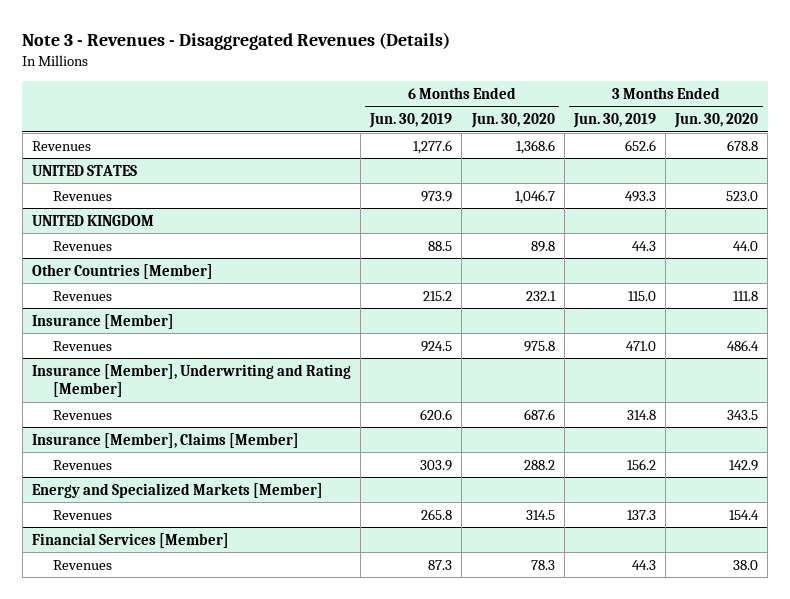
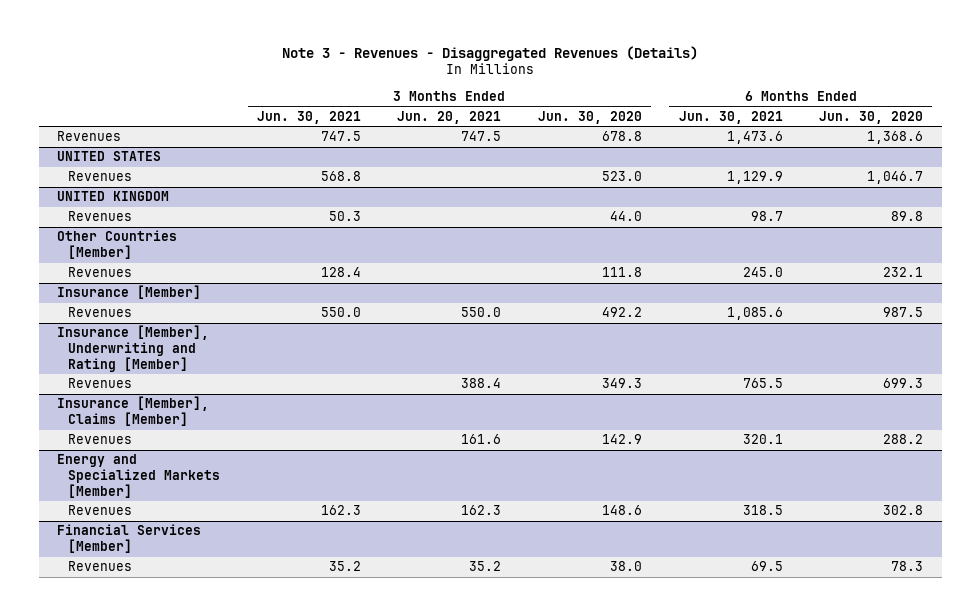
[369,113,453,129] Jun. 30, 2019 -> none
[572,113,656,129] Jun. 30, 2019 -> none
none -> [256,110,361,124] Jun. 30, 2021
none -> [397,110,502,124] Jun. 20, 2021
none -> [678,110,783,124] Jun. 30, 2021
[523,340,555,352] 975.8 -> [883,307,924,318] 987.5
[727,339,760,351] 486.4 -> [601,307,642,318] 492.2
[523,408,555,420] 687.6 -> [883,378,924,389] 699.3
[727,409,759,420] 343.5 -> [601,378,642,389] 349.3
[525,509,555,520] 314.5 -> [883,505,924,516] 302.8
[729,509,760,520] 154.4 -> [601,505,642,516] 148.6

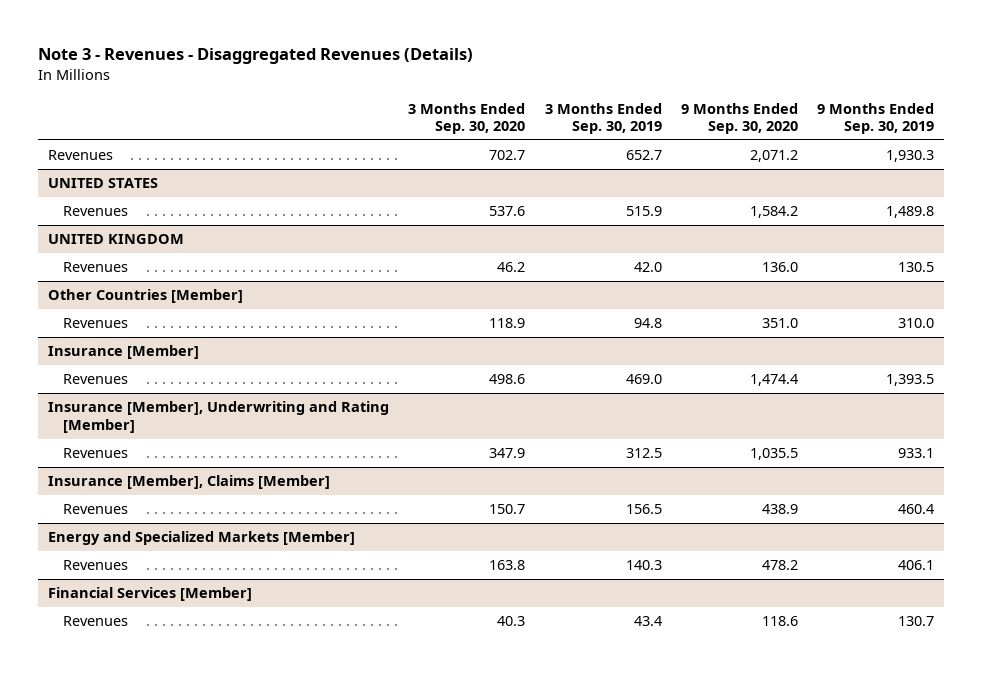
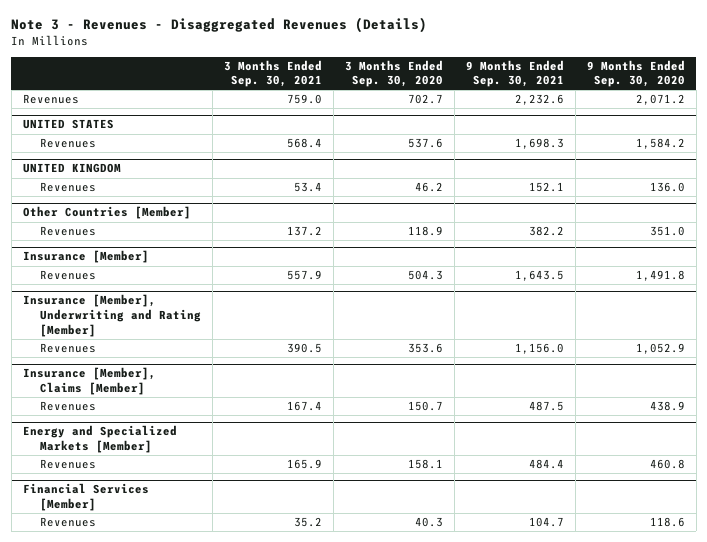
[544,102,662,134] 3 Months Ended Sep. 30, 2019 -> none
[817,102,935,134] 9 Months Ended Sep. 30, 2019 -> none
none -> [223,59,322,88] 3 Months Ended Sep. 30, 2021
none -> [465,59,564,88] 9 Months Ended Sep. 30, 2021
[489,374,526,385] 498.6 -> [407,270,443,281] 504.3
[749,374,798,387] 1,474.4 -> [635,270,685,282] 1,491.8
[489,448,526,459] 347.9 -> [407,343,443,354] 353.6
[749,448,798,461] 1,035.5 -> [635,343,685,355] 1,052.9
[489,560,526,571] 163.8 -> [407,459,443,470] 158.1
[761,560,798,571] 478.2 -> [649,459,685,470] 460.8

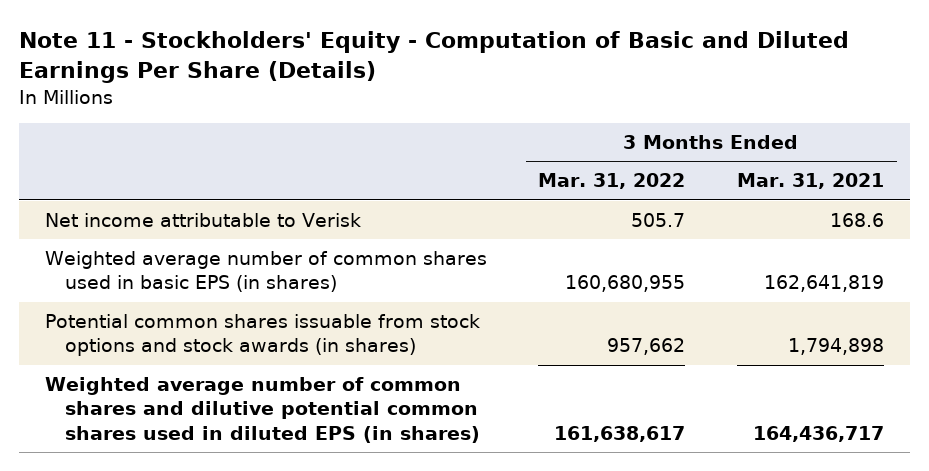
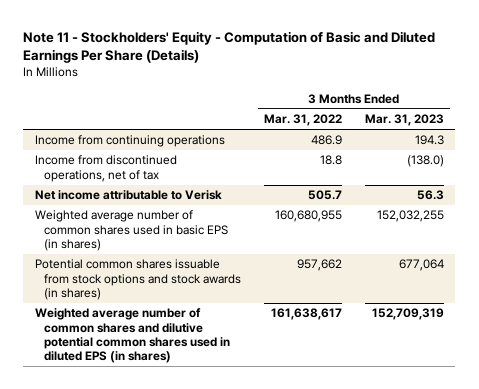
[737,173,885,190] Mar. 31, 2021 -> none
none -> [365,114,445,127] Mar. 31, 2023
none -> [34,135,225,148] Income from continuing operations
none -> [34,155,177,182] Income from discontinued operations, net of tax

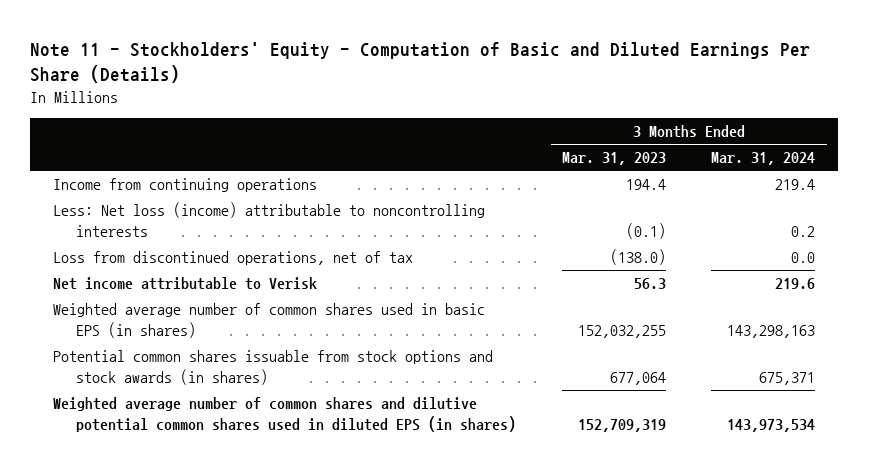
[264,114,343,127] Mar. 31, 2022 -> none
none -> [711,152,816,166] Mar. 31, 2024
[415,135,445,146] 194.3 -> [625,179,666,191] 194.4
none -> [53,202,486,237] Less: Net loss (income) attributable to noncontrolling interests
[34,155,177,182] Income from discontinued operations, net of tax -> [53,251,414,266] Loss from discontinued operations, net of tax

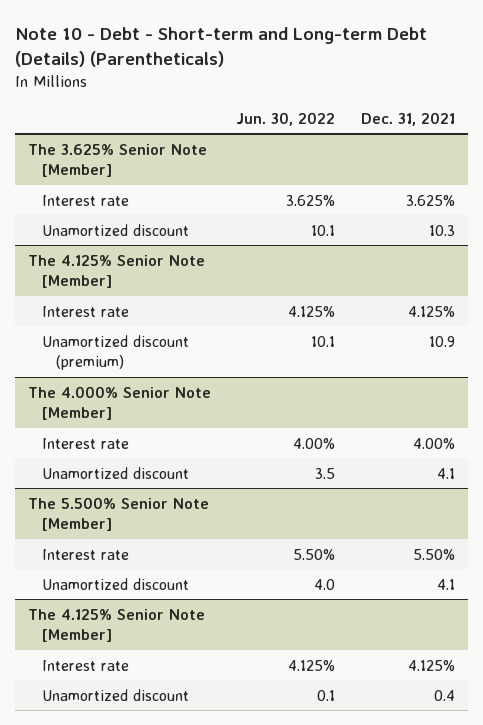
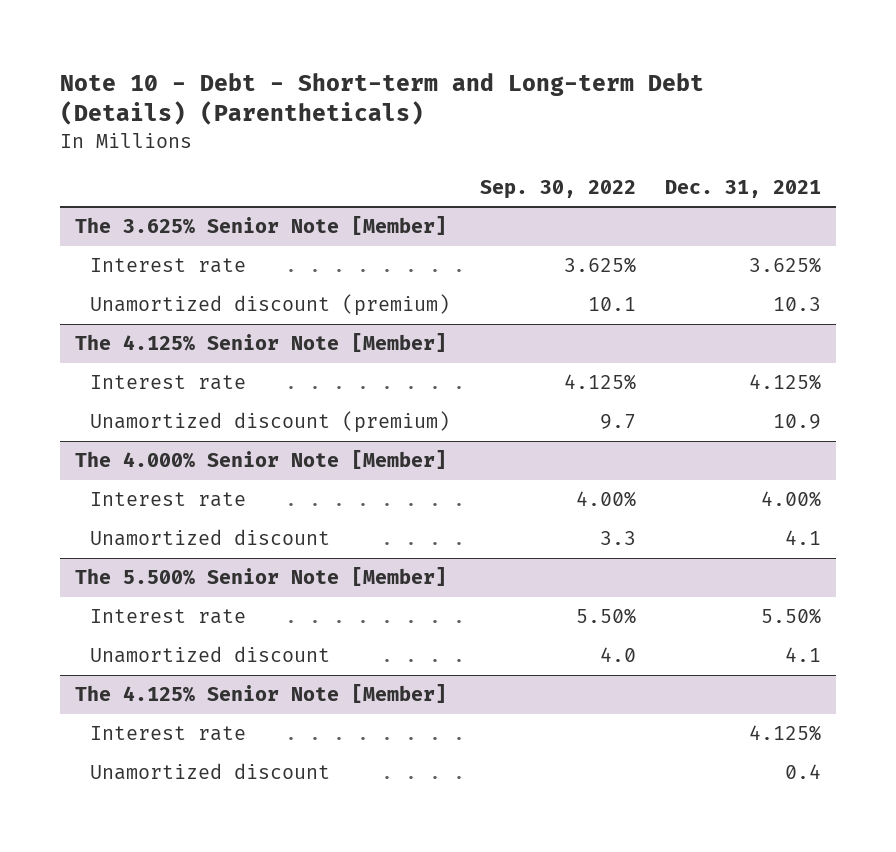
[236,111,336,126] Jun. 30, 2022 -> none
none -> [479,179,636,199] Sep. 30, 2022
[41,223,189,236] Unamortized discount -> [89,294,450,317] Unamortized discount (premium)

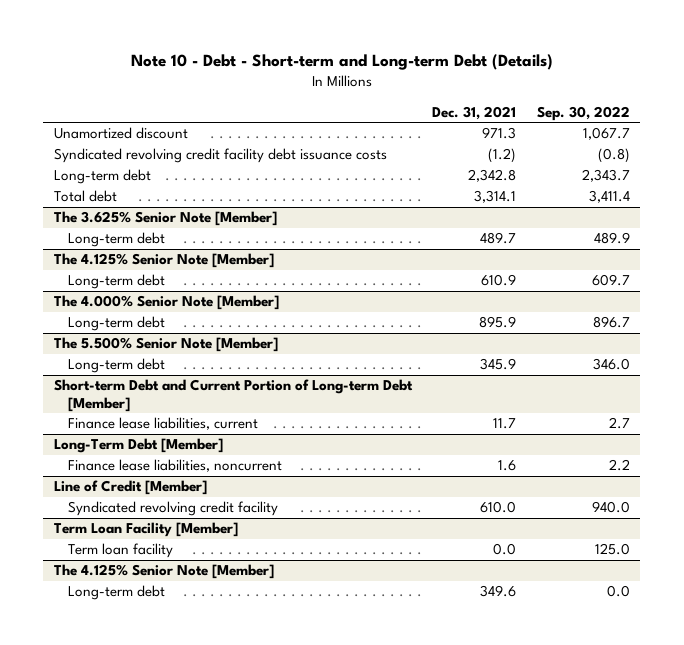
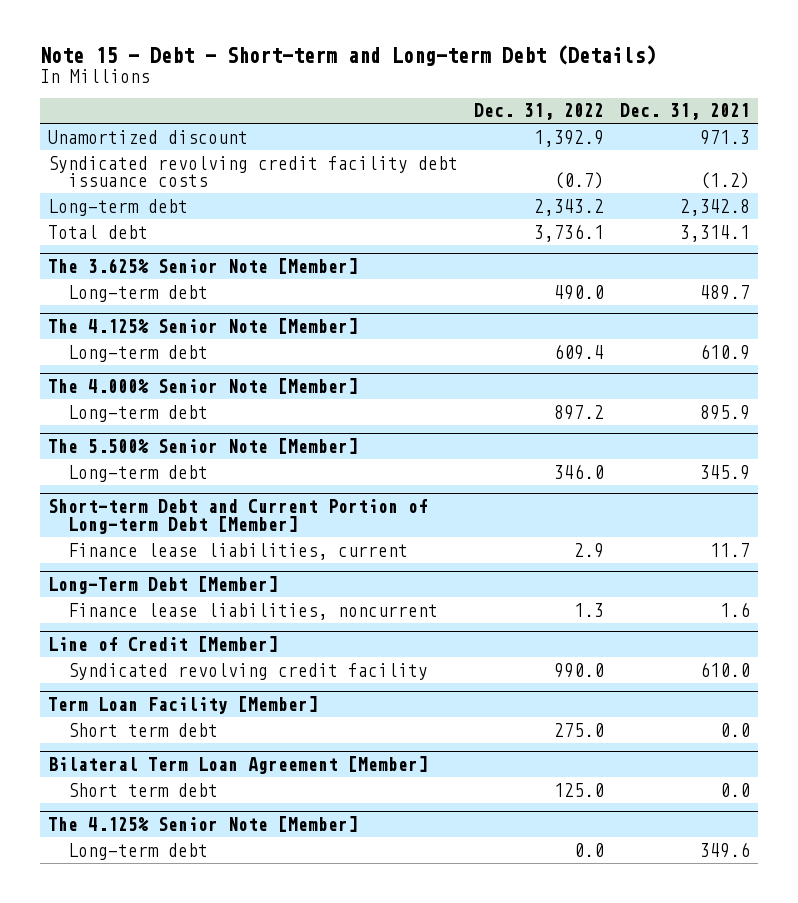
[130,54,553,71] Note 10 - Debt - Short-term and Long-term Debt (Details) -> [40,45,657,67] Note 15 - Debt - Short-term and Long-term Debt (Details)
[536,105,630,121] Sep. 30, 2022 -> none
none -> [473,103,604,121] Dec. 31, 2022
[67,543,173,559] Term loan facility -> [67,722,218,737] Short term debt
none -> [48,756,429,775] Bilateral Term Loan Agreement [Member]
none -> [67,782,218,797] Short term debt

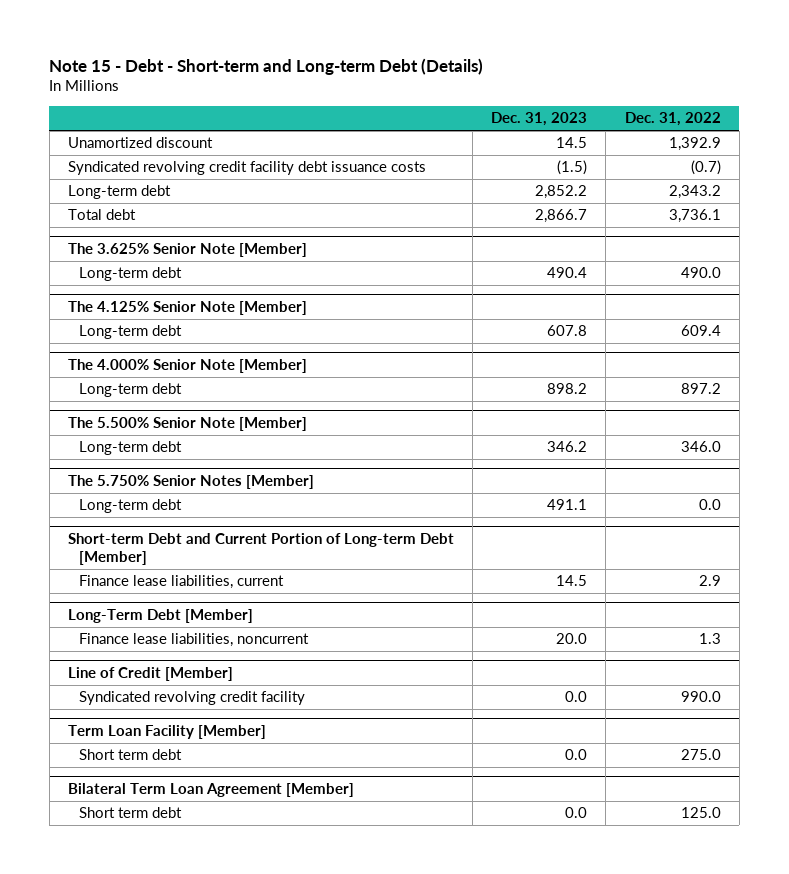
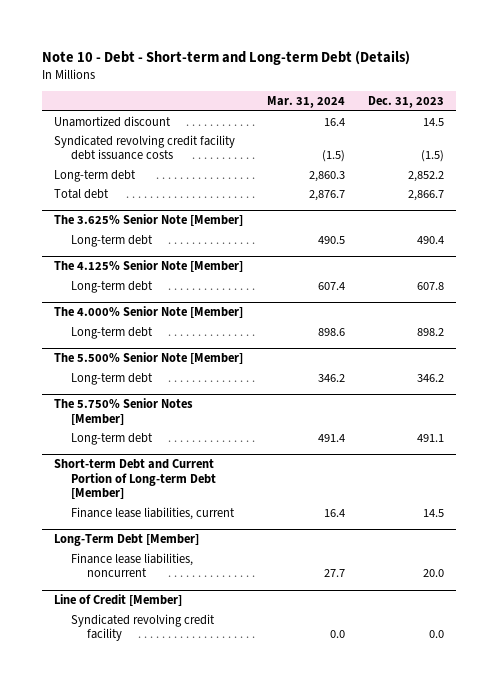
[49,57,484,75] Note 15 - Debt - Short-term and Long-term Debt (Details) -> [42,49,411,65] Note 10 - Debt - Short-term and Long-term Debt (Details)
[624,111,721,126] Dec. 31, 2022 -> none
none -> [266,96,345,109] Mar. 31, 2024
[68,724,267,739] Term Loan Facility [Member] -> none
[79,749,183,761] Short term debt -> none
[68,782,355,797] Bilateral Term Loan Agreement [Member] -> none
[79,807,183,819] Short term debt -> none

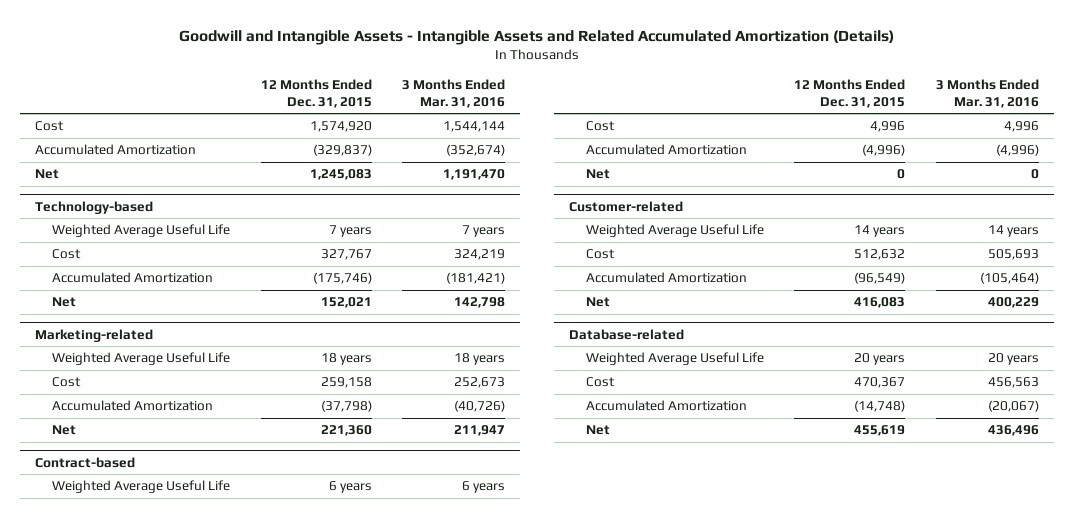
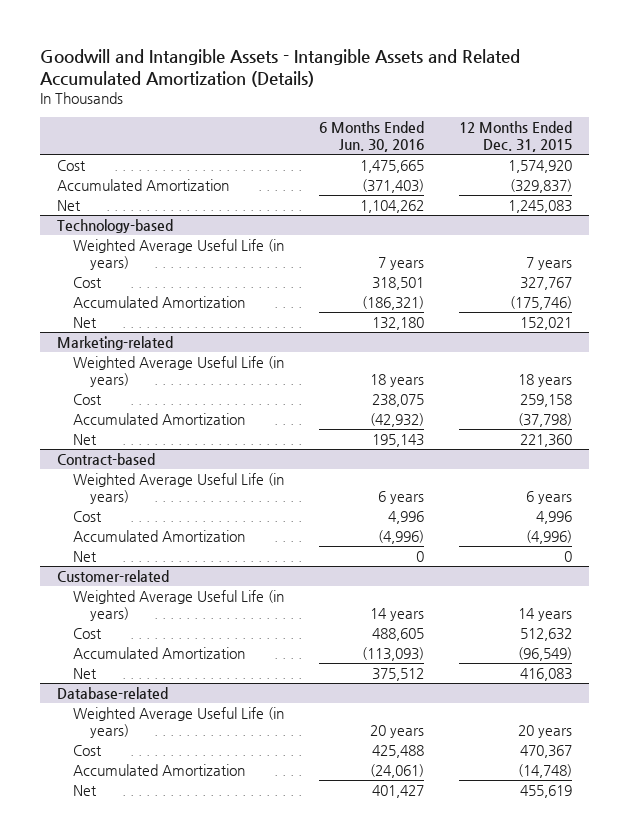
[401,79,505,108] 3 Months Ended Mar. 31, 2016 -> none
none -> [318,121,424,153] 6 Months Ended Jun. 30, 2016
[52,224,231,238] Weighted Average Useful Life -> [73,239,285,270] Weighted Average Useful Life (in years)
[52,352,231,366] Weighted Average Useful Life -> [73,356,285,387] Weighted Average Useful Life (in years)
[52,480,231,494] Weighted Average Useful Life -> [73,473,285,504] Weighted Average Useful Life (in years)
[586,224,765,238] Weighted Average Useful Life -> [73,590,285,621] Weighted Average Useful Life (in years)
[586,352,765,366] Weighted Average Useful Life -> [73,707,285,738] Weighted Average Useful Life (in years)

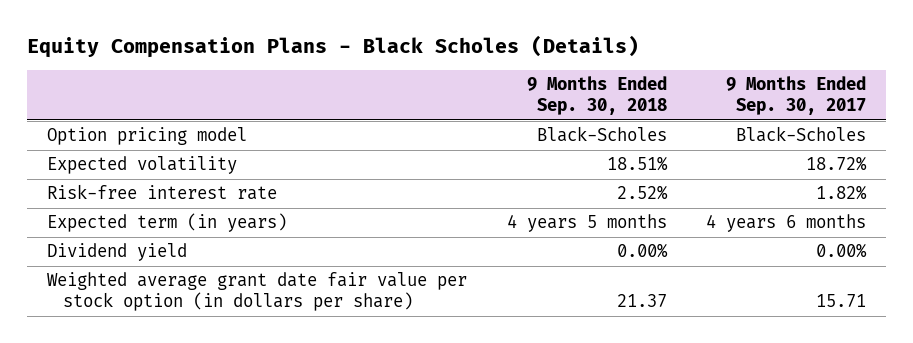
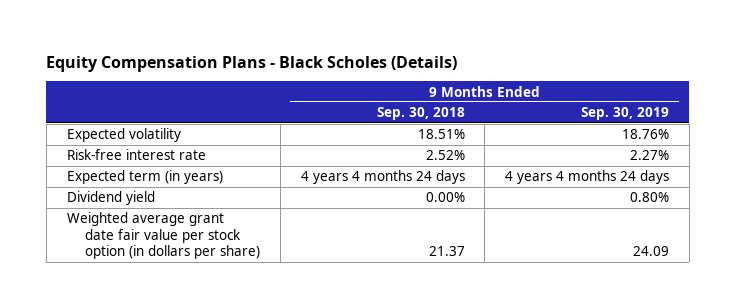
[726,76,867,115] 9 Months Ended Sep. 30, 2017 -> none
none -> [581,107,670,121] Sep. 30, 2019
[46,127,247,146] Option pricing model -> none
[506,214,667,233] 4 years 5 months -> [300,170,465,185] 4 years 4 months 24 days

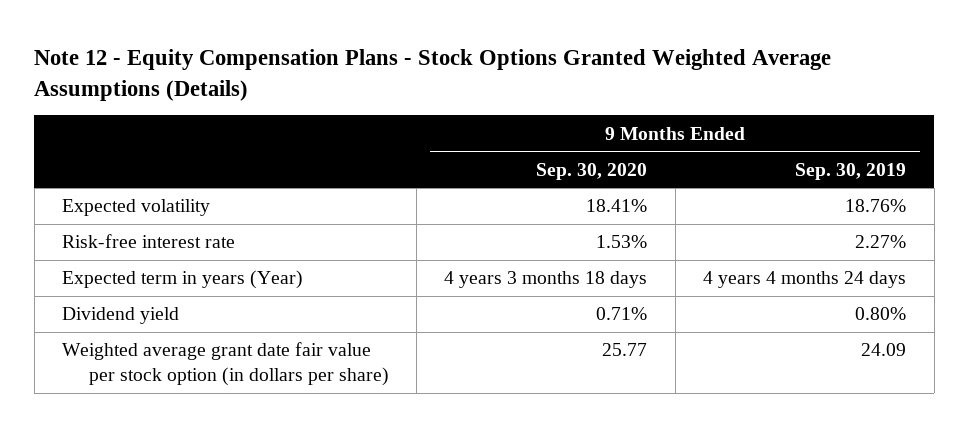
[46,55,458,72] Equity Compensation Plans - Black Scholes (Details) -> [34,49,832,101] Note 12 - Equity Compensation Plans - Stock Options Granted Weighted Average Assumptions (Details)
[376,107,465,121] Sep. 30, 2018 -> none
none -> [536,162,648,180] Sep. 30, 2020
[66,170,223,185] Expected term (in years) -> [62,270,304,290] Expected term in years (Year)

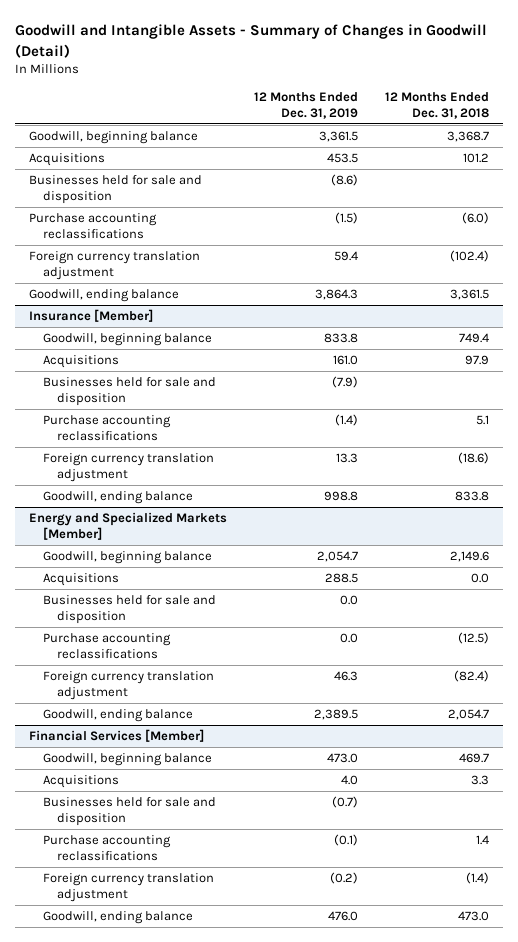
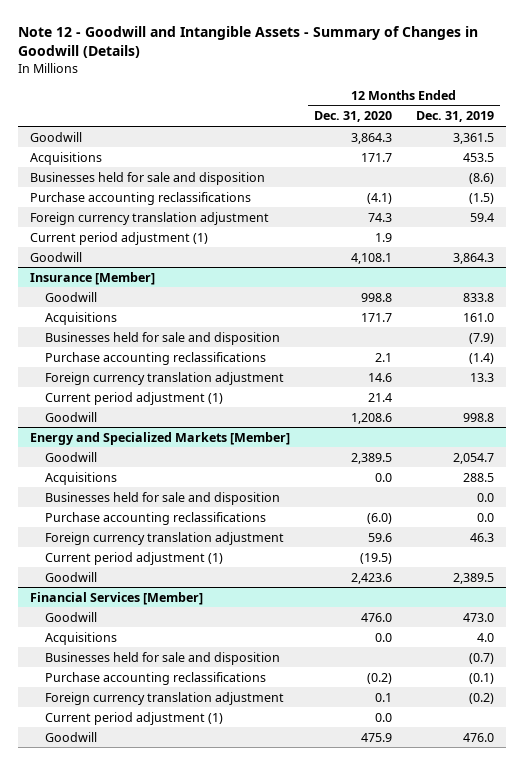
[15,24,488,58] Goodwill and Intangible Assets - Summary of Changes in Goodwill (Detail) -> [17,26,478,59] Note 12 - Goodwill and Intangible Assets - Summary of Changes in Goodwill (Details)
[385,92,490,120] 12 Months Ended Dec. 31, 2018 -> none
none -> [313,111,392,123] Dec. 31, 2020
[28,130,198,144] Goodwill, beginning balance -> [29,131,82,142] Goodwill
none -> [29,231,208,245] Current period adjustment (1)
[28,288,179,302] Goodwill, ending balance -> [29,251,82,262] Goodwill
[43,332,213,346] Goodwill, beginning balance -> [44,291,97,302] Goodwill
none -> [44,391,223,405] Current period adjustment (1)
[43,490,194,504] Goodwill, ending balance -> [44,411,97,422] Goodwill
[43,550,213,564] Goodwill, beginning balance -> [44,451,97,462] Goodwill
none -> [44,551,223,565] Current period adjustment (1)
[43,708,194,722] Goodwill, ending balance -> [44,571,97,582] Goodwill
[43,752,213,766] Goodwill, beginning balance -> [44,611,97,622] Goodwill
none -> [44,711,223,725] Current period adjustment (1)
[43,910,194,924] Goodwill, ending balance -> [44,731,97,742] Goodwill

